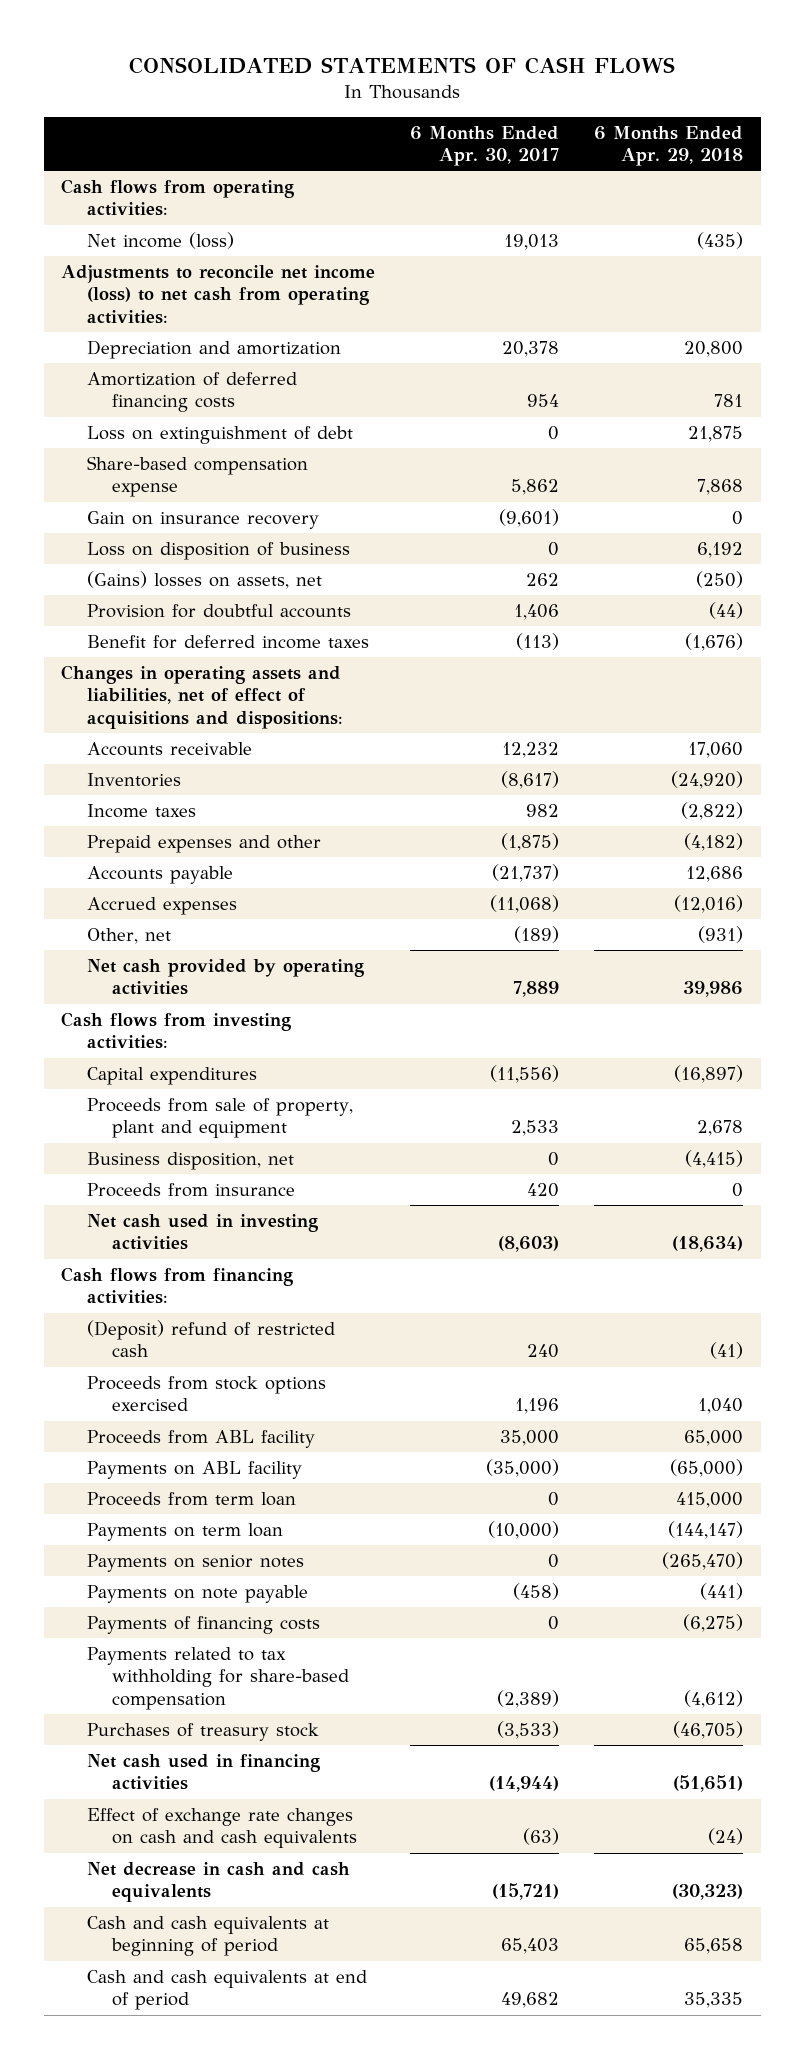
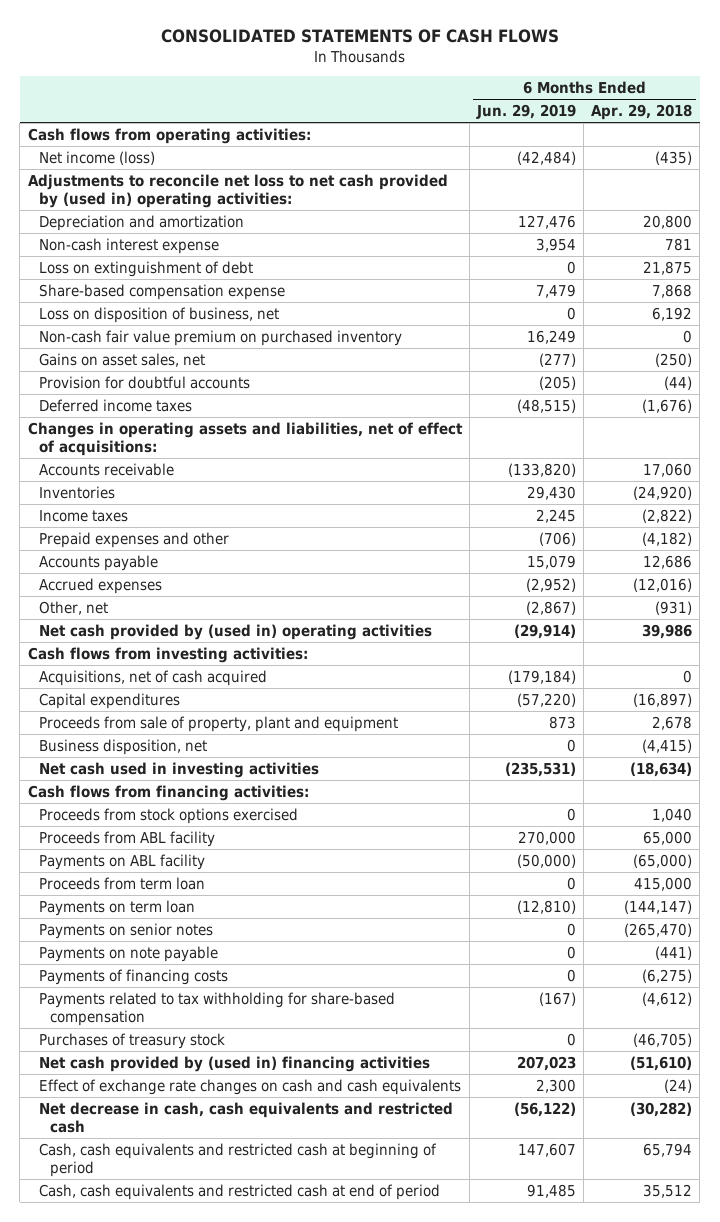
[410,125,560,166] 6 Months Ended Apr. 30, 2017 -> none
none -> [475,104,576,120] Jun. 29, 2019
[61,265,376,324] Adjustments to reconcile net income (loss) to net cash from operating activities: -> [27,173,448,208] Adjustments to reconcile net loss to net cash provided by (used in) operating activities:
[86,372,297,413] Amortization of deferred financing costs -> [38,237,219,254] Non-cash interest expense
[86,511,319,530] Gain on insurance recovery -> none
[86,542,350,561] Loss on disposition of business -> [38,306,279,323] Loss on disposition of business, net
none -> [38,329,402,346] Non-cash fair value premium on purchased inventory
[86,571,322,590] (Gains) losses on assets, net -> [38,352,205,367] Gains on asset sales, net
[86,635,369,650] Benefit for deferred income taxes -> [38,398,192,412] Deferred income taxes
[61,665,343,729] Changes in operating assets and liabilities, net of effect of acquisitions and dispositions: -> [27,421,463,456] Changes in operating assets and liabilities, net of effect of acquisitions:
[86,959,364,996] Net cash provided by operating activities -> [38,623,432,640] Net cash provided by (used in) operating activities
none -> [38,669,267,686] Acquisitions, net of cash acquired
[86,1183,295,1198] Proceeds from insurance -> none
[86,1320,335,1358] (Deposit) refund of restricted cash -> none
[86,1754,320,1791] Net cash used in financing activities -> [38,1055,430,1072] Net cash provided by (used in) financing activities
[673,1775,744,1793] (51,651) -> [630,1055,693,1071] (51,610)
[86,1862,350,1903] Net decrease in cash and cash equivalents -> [38,1101,453,1133] Net decrease in cash, cash equivalents and restricted cash
[672,1884,744,1901] (30,323) -> [630,1101,693,1117] (30,282)
[86,1916,329,1957] Cash and cash equivalents at beginning of period -> [38,1142,437,1177] Cash, cash equivalents and restricted cash at beginning of period
[684,1938,744,1955] 65,658 -> [643,1142,693,1157] 65,794
[86,1970,367,2011] Cash and cash equivalents at end of period -> [38,1183,440,1200] Cash, cash equivalents and restricted cash at end of period
[684,1992,744,2009] 35,335 -> [643,1183,693,1198] 35,512

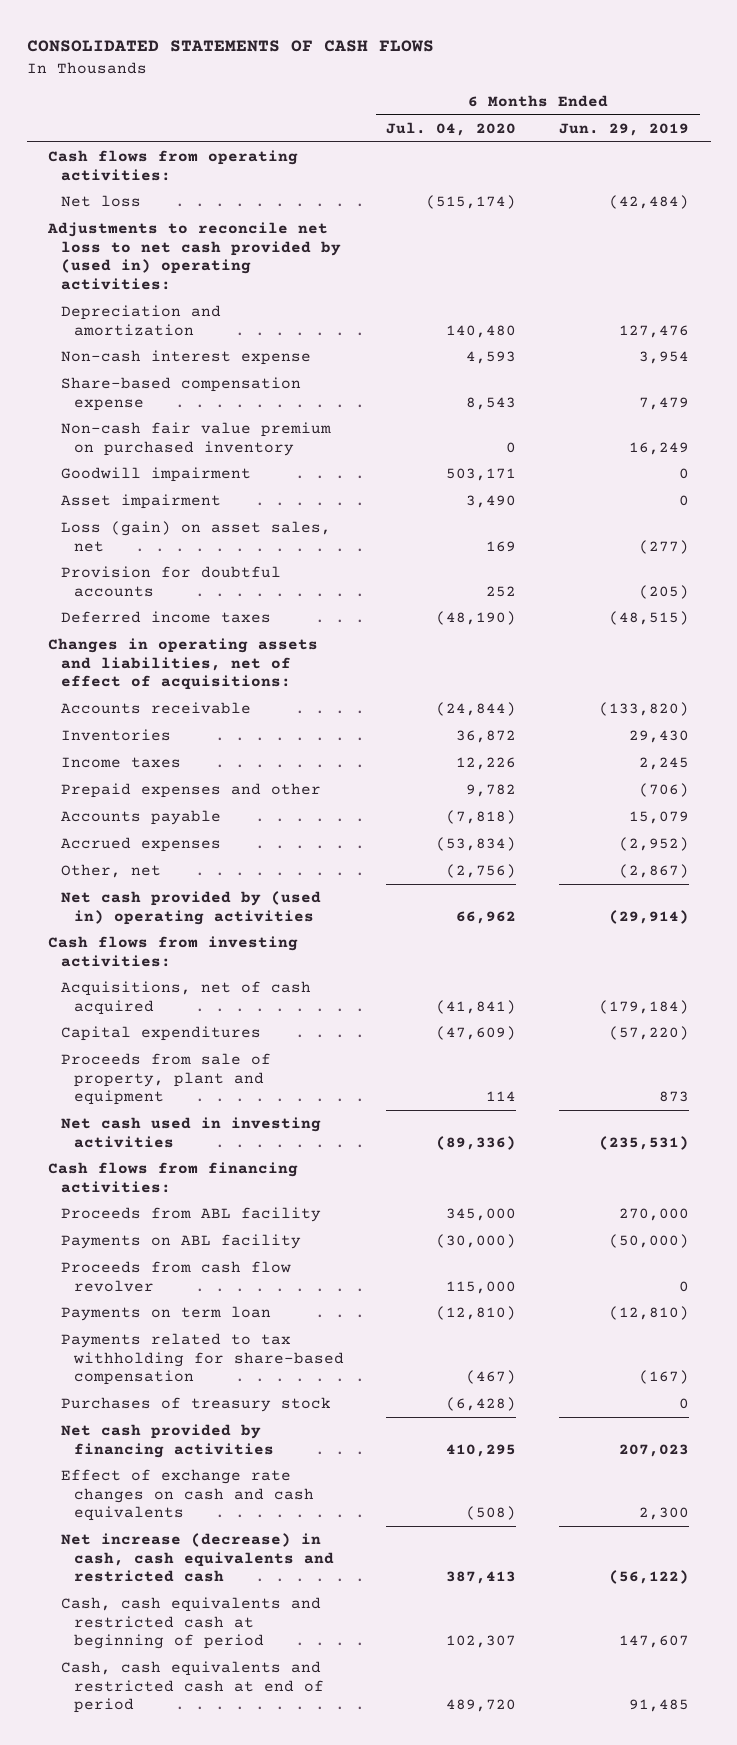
[591,104,693,121] Apr. 29, 2018 -> none
none -> [386,121,517,136] Jul. 04, 2020
[38,150,155,165] Net income (loss) -> [60,194,141,207] Net loss
[38,260,253,277] Loss on extinguishment of debt -> none
[38,306,279,323] Loss on disposition of business, net -> none
none -> [60,466,251,482] Goodwill impairment
none -> [60,493,221,509] Asset impairment
[38,352,205,367] Gains on asset sales, net -> [60,520,331,552] Loss (gain) on asset sales, net
[38,738,207,755] Business disposition, net -> none
[38,807,298,824] Proceeds from stock options exercised -> none
[38,876,205,890] Proceeds from term loan -> none
none -> [60,1260,291,1292] Proceeds from cash flow revolver
[38,922,213,939] Payments on senior notes -> none
[38,945,218,962] Payments on note payable -> none
[38,968,228,985] Payments of financing costs -> none
[38,1055,430,1072] Net cash provided by (used in) financing activities -> [60,1423,274,1458] Net cash provided by financing activities
[38,1101,453,1133] Net decrease in cash, cash equivalents and restricted cash -> [60,1532,334,1583] Net increase (decrease) in cash, cash equivalents and restricted cash

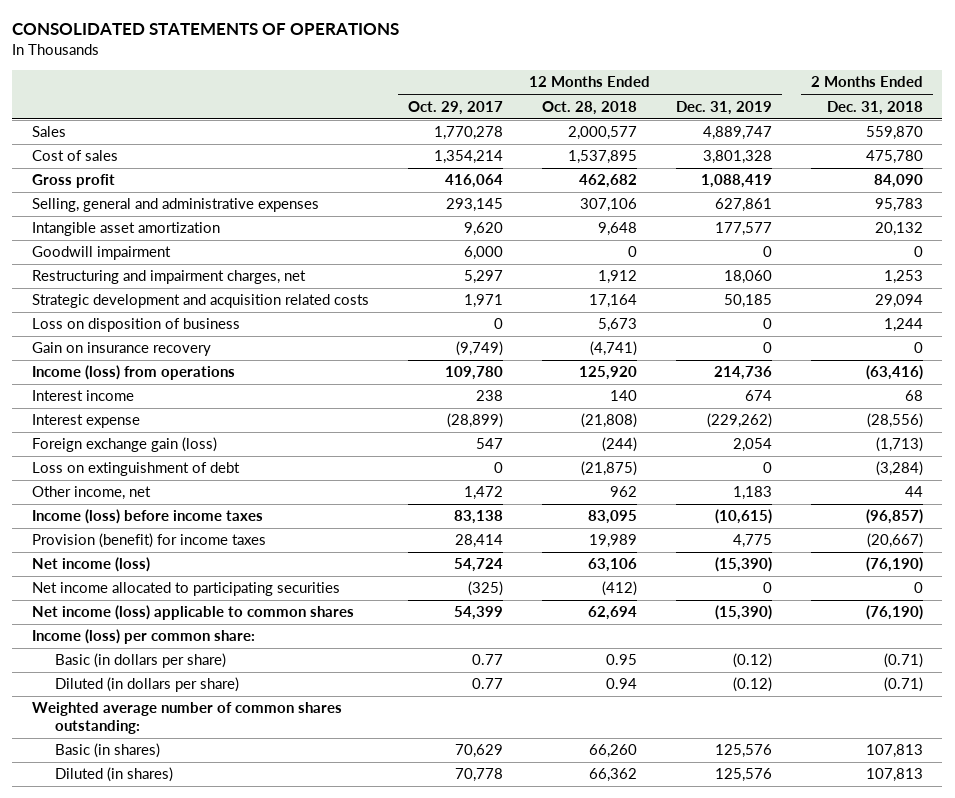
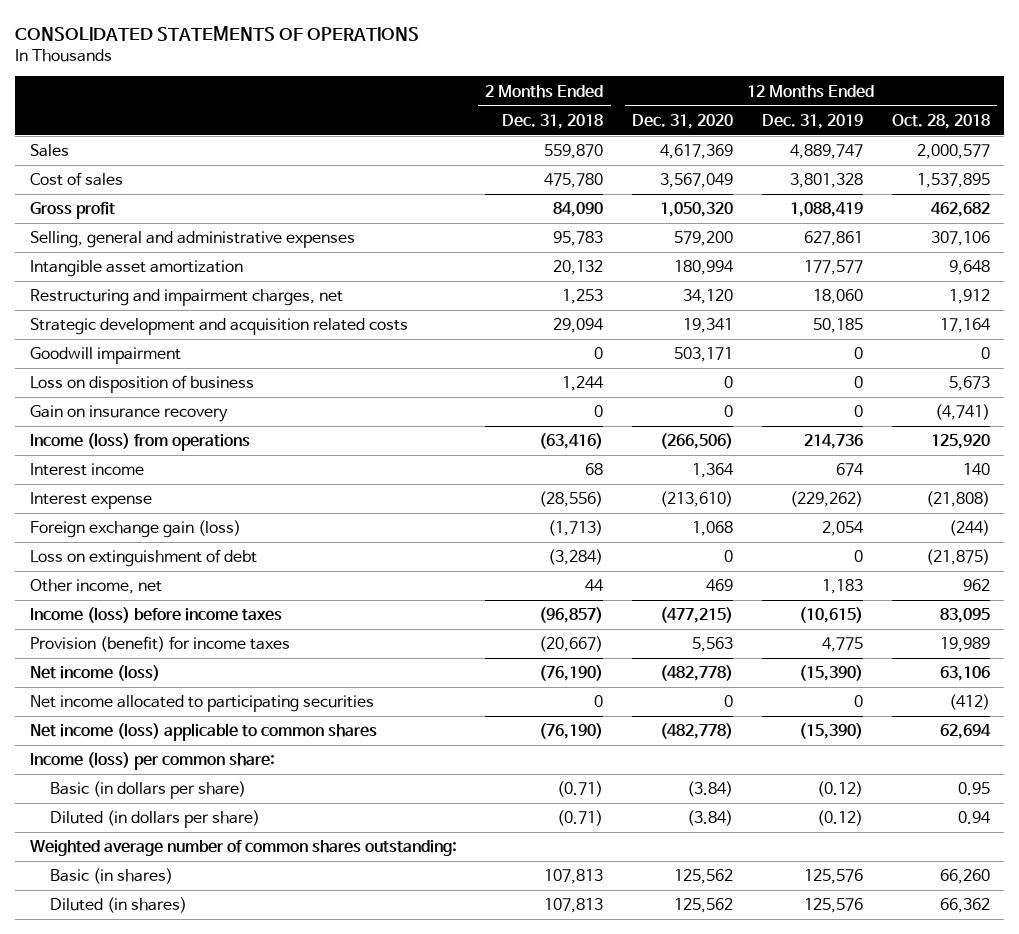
[407,100,503,115] Oct. 29, 2017 -> none
none -> [632,113,734,129] Dec. 31, 2020
[31,246,171,261] Goodwill impairment -> [29,347,181,365] Goodwill impairment

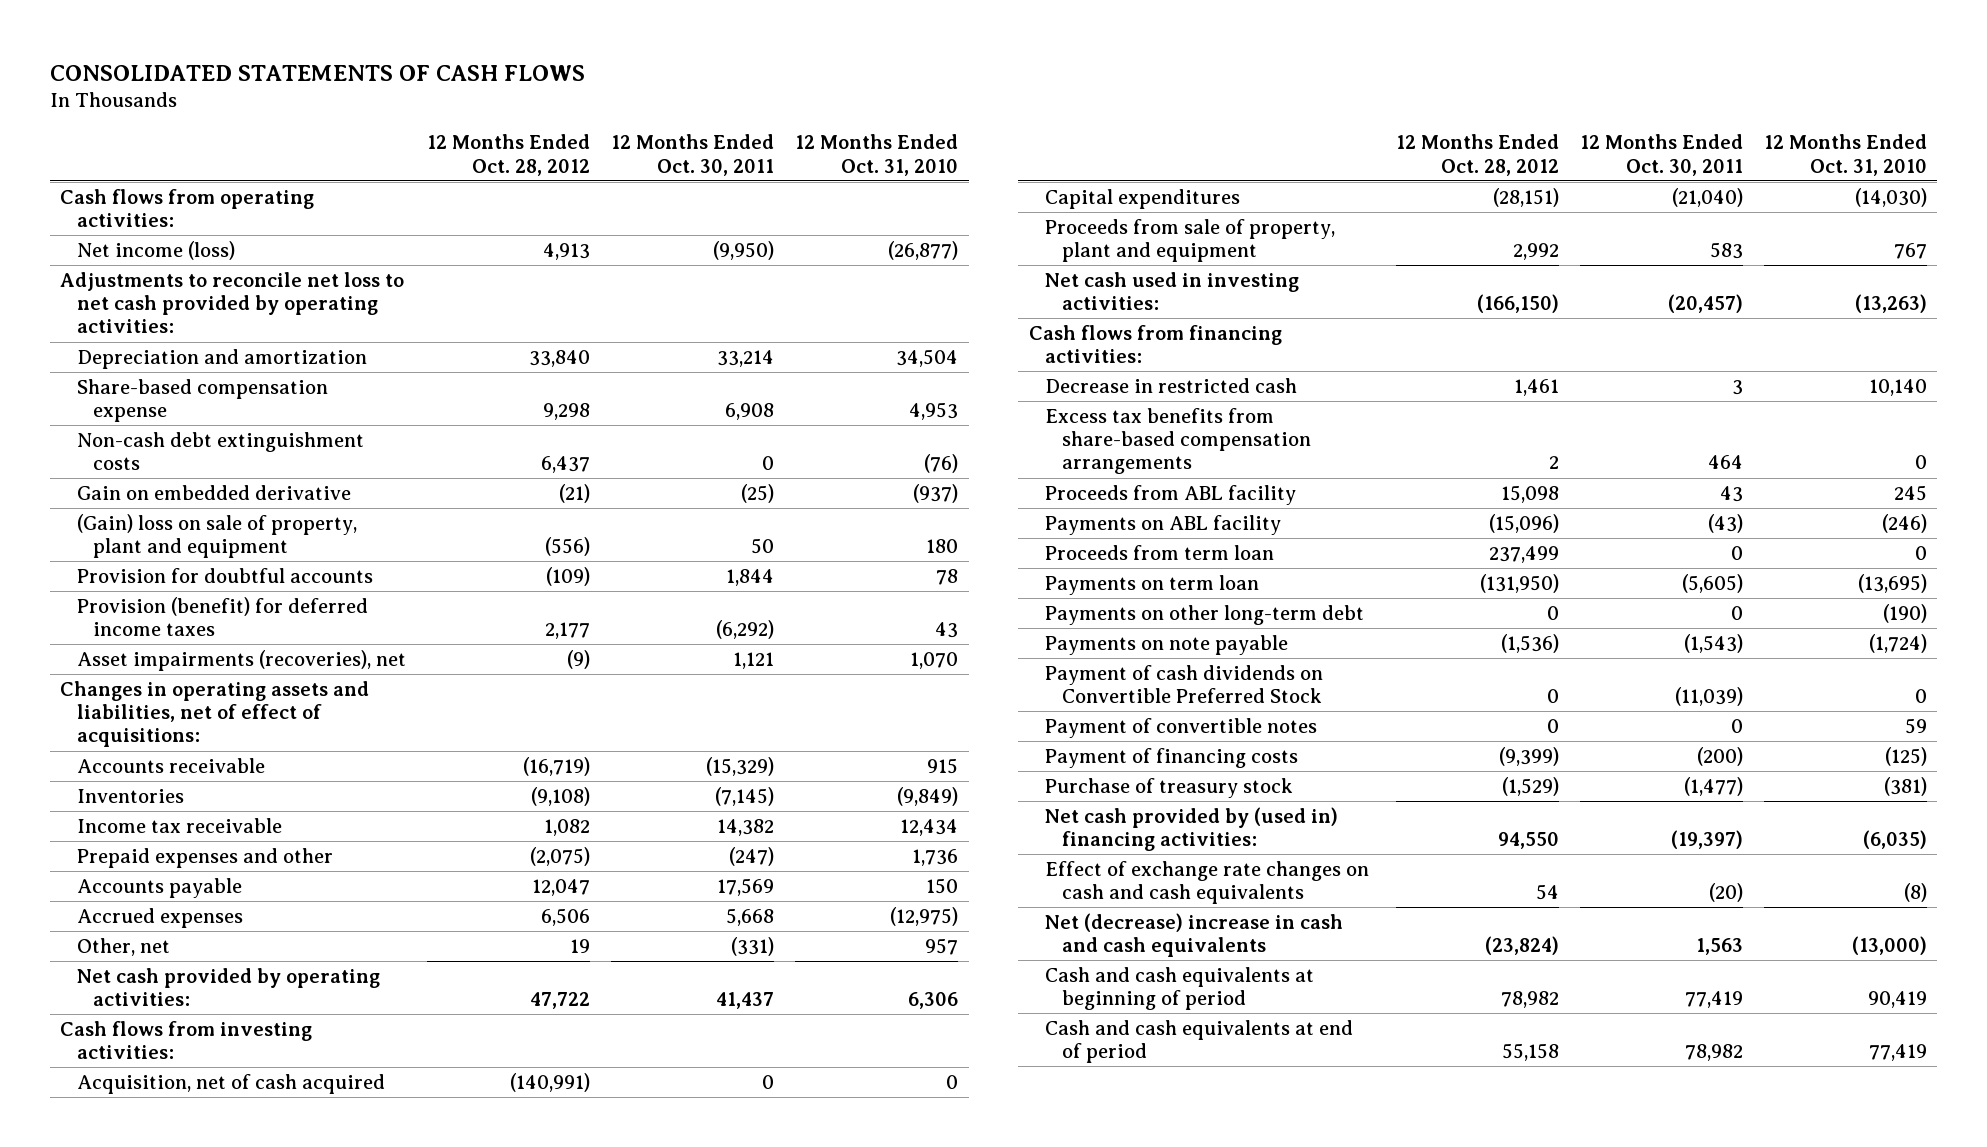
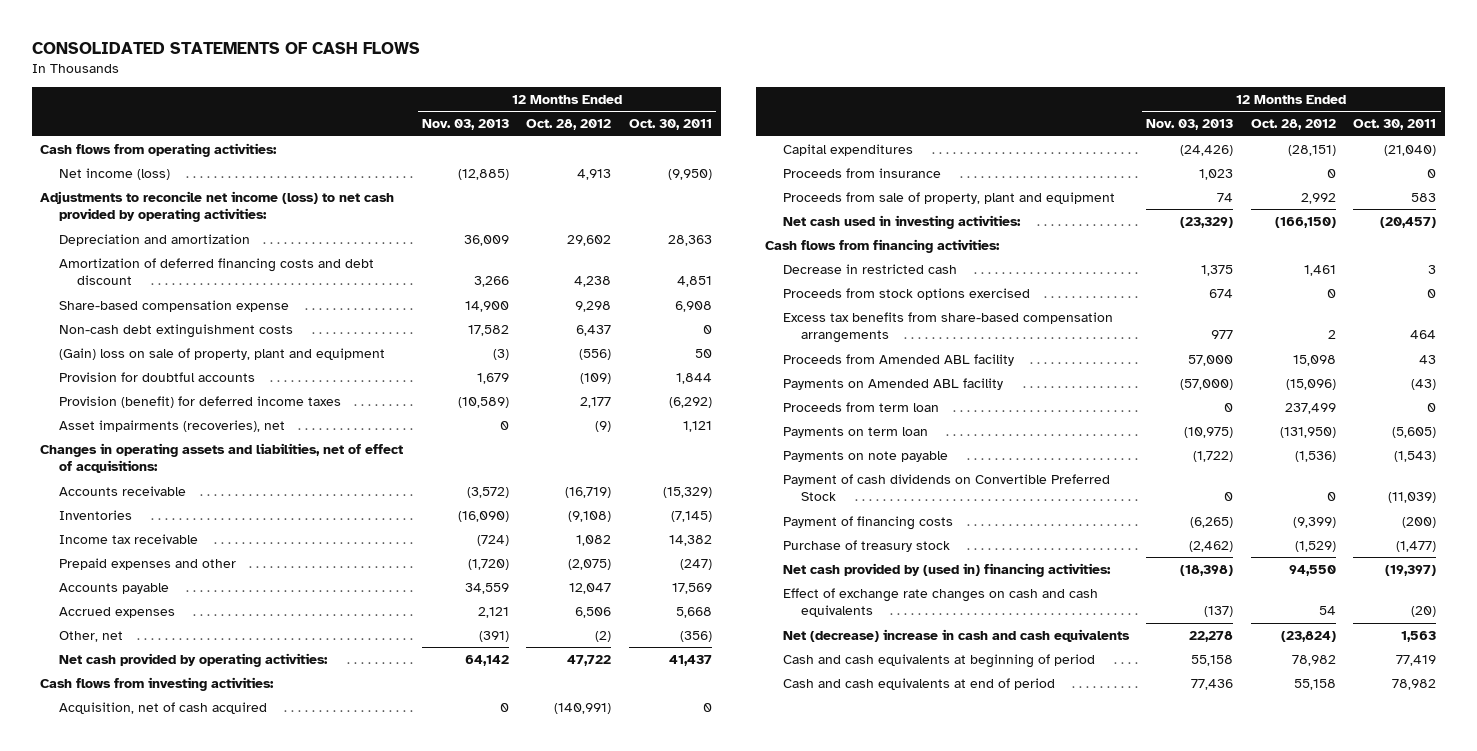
[795,134,959,176] 12 Months Ended Oct. 31, 2010 -> none
none -> [422,119,510,131] Nov. 03, 2013
[60,272,405,334] Adjustments to reconcile net loss to net cash provided by operating activities: -> [40,190,395,223] Adjustments to reconcile net income (loss) to net cash provided by operating activities:
[528,350,590,368] 33,840 -> [567,234,612,246] 29,602
[716,350,774,368] 33,214 -> [667,234,712,246] 28,363
none -> [58,257,374,286] Amortization of deferred financing costs and debt discount
[76,485,351,501] Gain on embedded derivative -> none
[569,939,590,954] 19 -> [595,630,612,642] (2)
[730,937,774,957] (331) -> [679,630,712,642] (356)
none -> [782,167,941,178] Proceeds from insurance
none -> [782,287,1030,300] Proceeds from stock options exercised
[1045,485,1297,506] Proceeds from ABL facility -> [782,353,1014,366] Proceeds from Amended ABL facility
[1045,515,1282,536] Payments on ABL facility -> [782,377,1003,390] Payments on Amended ABL facility
[1045,605,1365,626] Payments on other long-term debt -> none
[1045,718,1318,739] Payment of convertible notes -> none

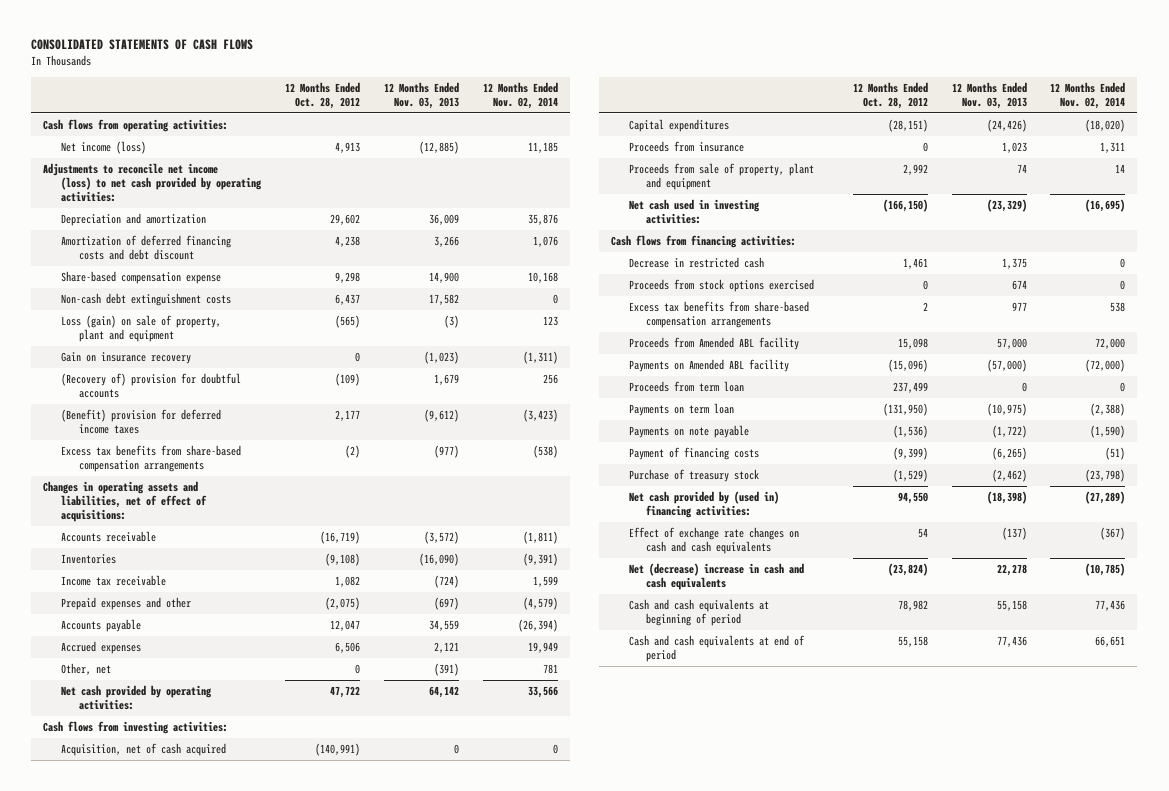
[628,119,712,131] Oct. 30, 2011 -> none
none -> [482,81,558,110] 12 Months Ended Nov. 02, 2014
[58,419,285,432] Asset impairments (recoveries), net -> none
[58,347,385,360] (Gain) loss on sale of property, plant and equipment -> [60,314,221,343] Loss (gain) on sale of property, plant and equipment
[579,348,612,360] (556) -> [334,314,360,328] (565)
none -> [60,351,191,364] Gain on insurance recovery
[58,371,255,382] Provision for doubtful accounts -> [60,372,241,399] (Recovery of) provision for doubtful accounts
[58,395,341,408] Provision (benefit) for deferred income taxes -> [60,408,221,435] (Benefit) provision for deferred income taxes
[458,396,510,408] (10,589) -> [423,408,459,422] (9,612)
none -> [60,444,241,473] Excess tax benefits from share-based compensation arrangements
[468,558,510,570] (1,720) -> [433,596,459,610] (697)
[595,630,612,642] (2) -> [354,663,360,674] 0
[782,473,1110,502] Payment of cash dividends on Convertible Preferred Stock -> none

